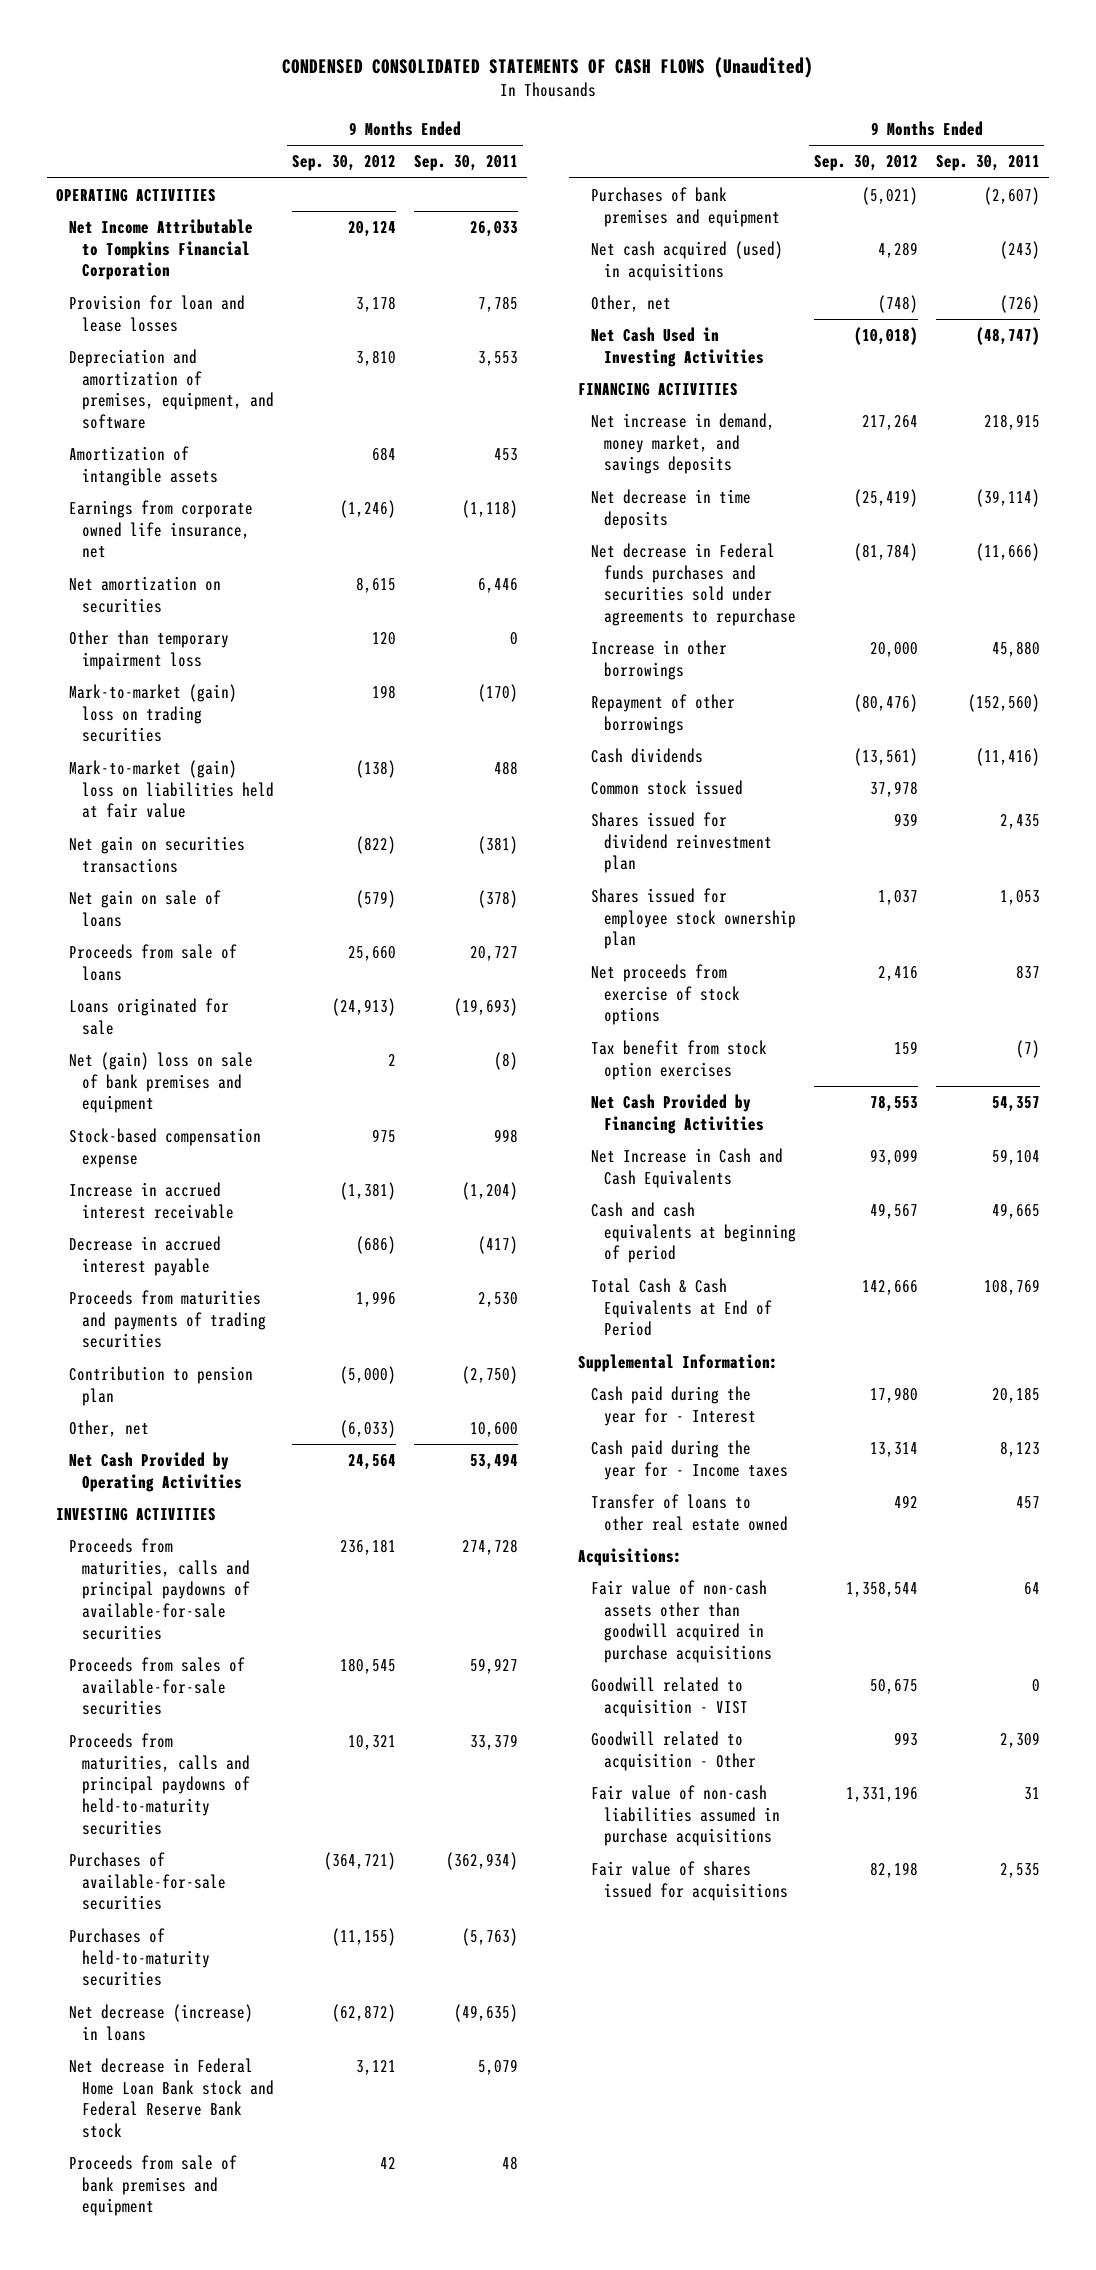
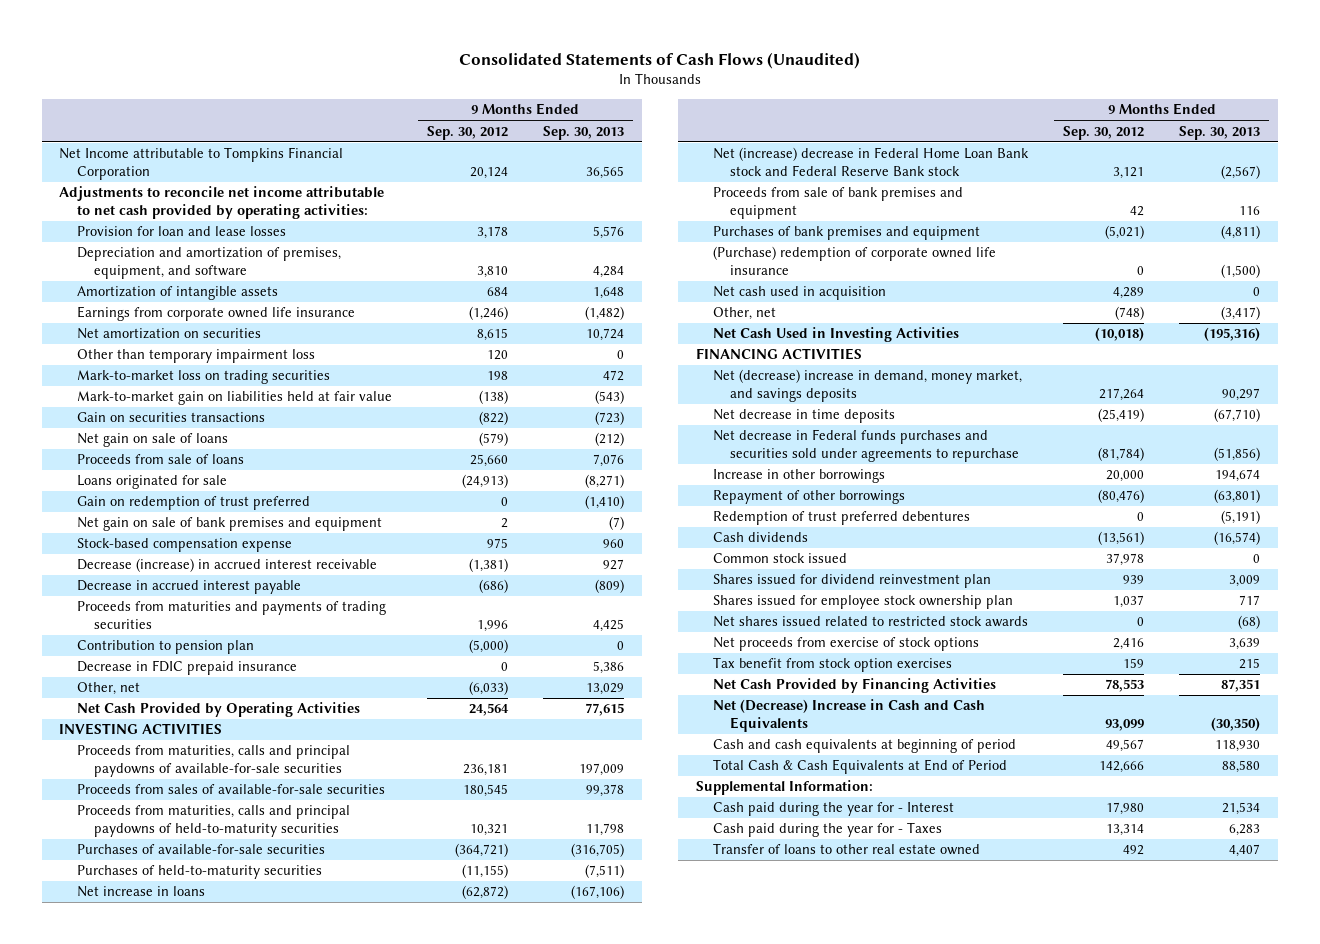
[282,57,814,79] CONDENSED CONSOLIDATED STATEMENTS OF CASH FLOWS (Unaudited) -> [458,51,860,69] Consolidated Statements of Cash Flows (Unaudited)
[414,155,519,172] Sep. 30, 2011 -> none
none -> [543,125,625,140] Sep. 30, 2013
[56,189,217,203] OPERATING ACTIVITIES -> none
[69,219,254,281] Net Income Attributable to Tompkins Financial Corporation -> [59,147,344,181] Net Income attributable to Tompkins Financial Corporation
none -> [59,186,385,220] Adjustments to reconcile net income attributable to net cash provided by operating activities:
[69,500,254,559] Earnings from corporate owned life insurance, net -> [76,306,355,322] Earnings from corporate owned life insurance
[69,684,238,743] Mark-to-market (gain) loss on trading securities -> [76,370,330,385] Mark-to-market loss on trading securities
[69,760,274,819] Mark-to-market (gain) loss on liabilities held at fair value -> [76,391,392,406] Mark-to-market gain on liabilities held at fair value
[69,836,246,873] Net gain on securities transactions -> [76,412,265,423] Gain on securities transactions
none -> [76,496,310,511] Gain on redemption of trust preferred
[69,1052,254,1114] Net (gain) loss on sale of bank premises and equipment -> [76,517,382,532] Net gain on sale of bank premises and equipment
[69,1182,234,1219] Increase in accrued interest receivable -> [76,558,377,573] Decrease (increase) in accrued interest receivable
none -> [76,660,297,676] Decrease in FDIC prepaid insurance
[69,2004,254,2041] Net decrease (increase) in loans -> [76,886,205,898] Net increase in loans
[69,2058,274,2138] Net decrease in Federal Home Loan Bank stock and Federal Reserve Bank stock -> [713,147,1030,177] Net (increase) decrease in Federal Home Loan Bank stock and Federal Reserve Bank stock
none -> [713,246,997,276] (Purchase) redemption of corporate owned life insurance
[590,241,783,281] Net cash acquired (used) in acquisitions -> [713,286,887,301] Net cash used in acquisition
[590,413,775,475] Net increase in demand, money market, and savings deposits -> [713,369,1023,403] Net (decrease) increase in demand, money market, and savings deposits
none -> [713,511,971,526] Redemption of trust preferred debentures
none -> [713,616,1029,628] Net shares issued related to restricted stock awards
[590,1148,783,1188] Net Increase in Cash and Cash Equivalents -> [713,699,986,733] Net (Decrease) Increase in Cash and Cash Equivalents
[590,1440,788,1480] Cash paid during the year for - Income taxes -> [713,822,943,838] Cash paid during the year for - Taxes
[578,1548,683,1567] Acquisitions: -> none
[590,1580,772,1663] Fair value of non-cash assets other than goodwill acquired in purchase acquisitions -> none
[590,1677,748,1717] Goodwill related to acquisition - VIST -> none
[590,1731,756,1771] Goodwill related to acquisition - Other -> none
[590,1785,780,1847] Fair value of non-cash liabilities assumed in purchase acquisitions -> none
[590,1861,788,1901] Fair value of shares issued for acquisitions -> none

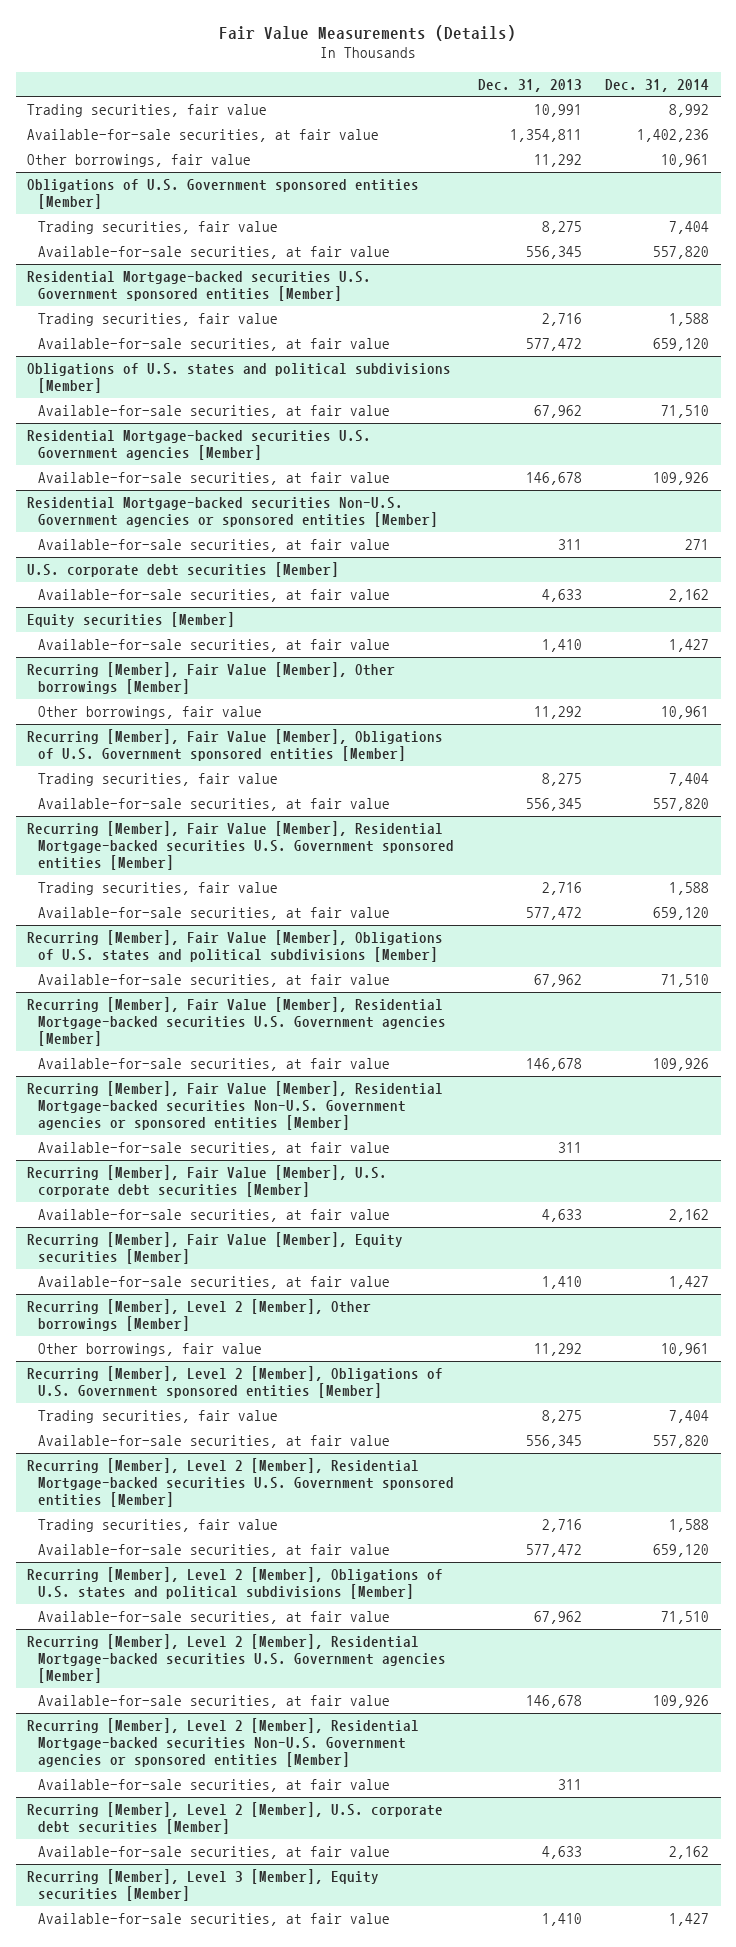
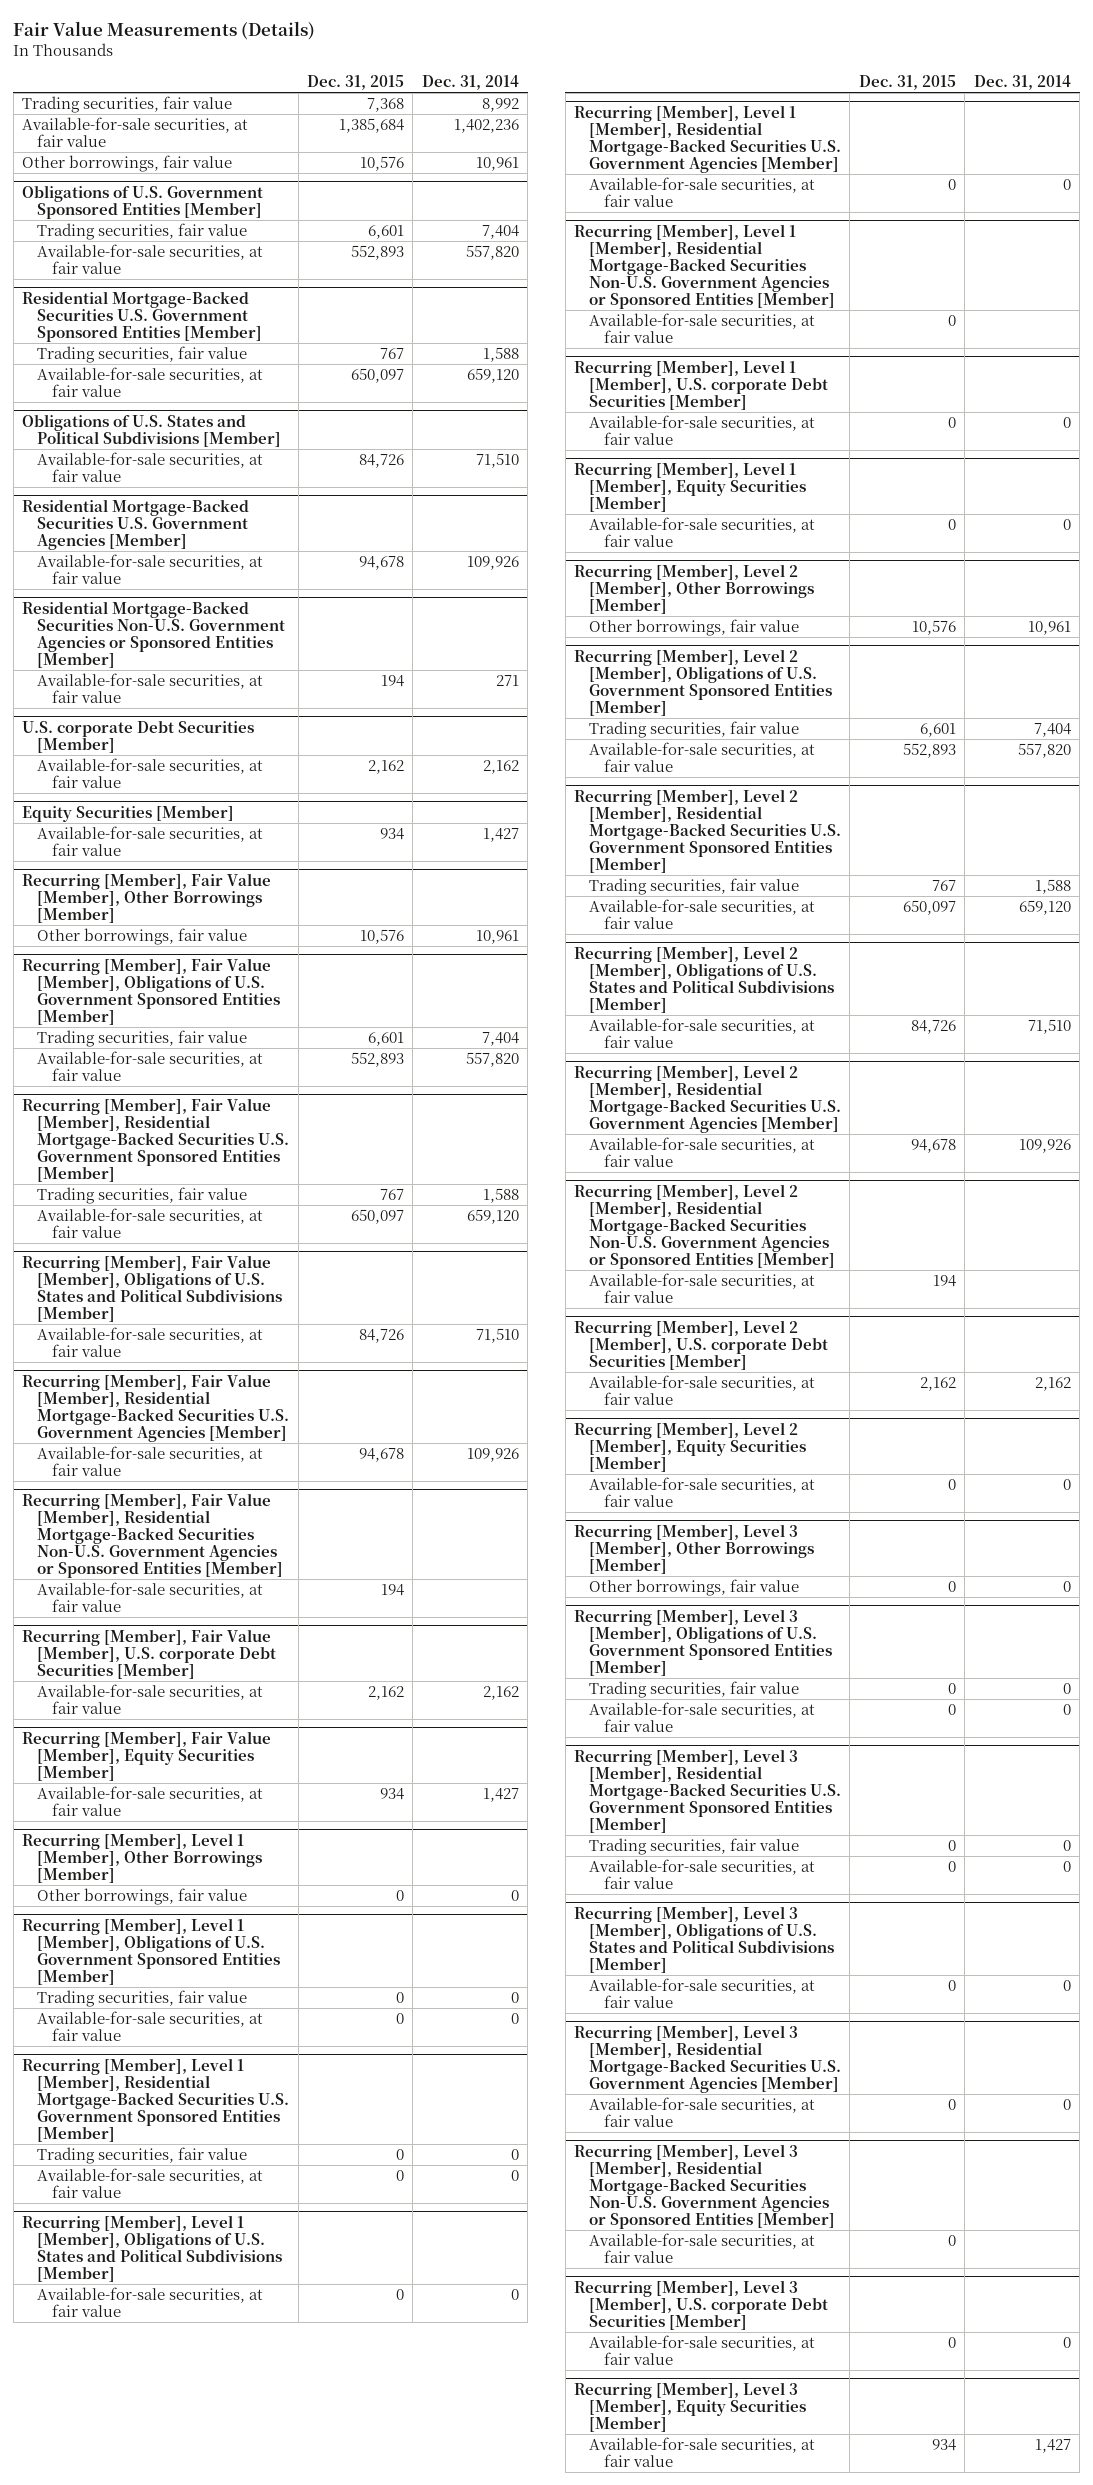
[477,78,582,92] Dec. 31, 2013 -> none
none -> [307,74,405,90] Dec. 31, 2015
[27,178,420,209] Obligations of U.S. Government sponsored entities [Member] -> [22,184,264,219] Obligations of U.S. Government Sponsored Entities [Member]
[27,270,372,301] Residential Mortgage-backed securities U.S. Government sponsored entities [Member] -> [22,290,263,342] Residential Mortgage-Backed Securities U.S. Government Sponsored Entities [Member]
[27,362,452,393] Obligations of U.S. states and political subdivisions [Member] -> [22,413,282,447] Obligations of U.S. States and Political Subdivisions [Member]
[27,429,372,460] Residential Mortgage-backed securities U.S. Government agencies [Member] -> [22,498,250,550] Residential Mortgage-Backed Securities U.S. Government Agencies [Member]
[27,496,439,527] Residential Mortgage-backed securities Non-U.S. Government agencies or sponsored entities [Member] -> [22,600,286,669] Residential Mortgage-Backed Securities Non-U.S. Government Agencies or Sponsored Entities [Member]
[27,561,340,577] U.S. corporate debt securities [Member] -> [22,720,255,753] U.S. corporate Debt Securities [Member]
[27,611,236,627] Equity securities [Member] -> [22,805,235,822] Equity Securities [Member]
[27,661,396,694] Recurring [Member], Fair Value [Member], Other borrowings [Member] -> [22,872,272,923] Recurring [Member], Fair Value [Member], Other Borrowings [Member]
[27,728,444,761] Recurring [Member], Fair Value [Member], Obligations of U.S. Government sponsored entities [Member] -> [22,957,281,1026] Recurring [Member], Fair Value [Member], Obligations of U.S. Government Sponsored Entities [Member]
[27,820,455,870] Recurring [Member], Fair Value [Member], Residential Mortgage-backed securities U.S. Government sponsored entities [Member] -> [22,1097,290,1183] Recurring [Member], Fair Value [Member], Residential Mortgage-Backed Securities U.S. Government Sponsored Entities [Member]
[27,929,444,962] Recurring [Member], Fair Value [Member], Obligations of U.S. states and political subdivisions [Member] -> [22,1254,283,1323] Recurring [Member], Fair Value [Member], Obligations of U.S. States and Political Subdivisions [Member]
[27,996,447,1046] Recurring [Member], Fair Value [Member], Residential Mortgage-backed securities U.S. Government agencies [Member] -> [22,1373,290,1443] Recurring [Member], Fair Value [Member], Residential Mortgage-Backed Securities U.S. Government Agencies [Member]
[27,1080,444,1130] Recurring [Member], Fair Value [Member], Residential Mortgage-backed securities Non-U.S. Government agencies or sponsored entities [Member] -> [22,1492,284,1579] Recurring [Member], Fair Value [Member], Residential Mortgage-Backed Securities Non-U.S. Government Agencies or Sponsored Entities [Member]
[27,1164,388,1197] Recurring [Member], Fair Value [Member], U.S. corporate debt securities [Member] -> [22,1628,277,1679] Recurring [Member], Fair Value [Member], U.S. corporate Debt Securities [Member]
[27,1231,404,1264] Recurring [Member], Fair Value [Member], Equity securities [Member] -> [22,1730,272,1781] Recurring [Member], Fair Value [Member], Equity Securities [Member]
none -> [22,1832,263,1883] Recurring [Member], Level 1 [Member], Other Borrowings [Member]
none -> [37,1887,248,1905] Other borrowings, fair value
none -> [22,1917,281,1986] Recurring [Member], Level 1 [Member], Obligations of U.S. Government Sponsored Entities [Member]
none -> [37,1989,248,2007] Trading securities, fair value
none -> [37,2010,264,2042] Available-for-sale securities, at fair value
none -> [22,2057,290,2143] Recurring [Member], Level 1 [Member], Residential Mortgage-Backed Securities U.S. Government Sponsored Entities [Member]
none -> [37,2146,248,2164] Trading securities, fair value
none -> [37,2167,264,2199] Available-for-sale securities, at fair value
none -> [22,2214,283,2283] Recurring [Member], Level 1 [Member], Obligations of U.S. States and Political Subdivisions [Member]
none -> [37,2286,264,2318] Available-for-sale securities, at fair value
none -> [573,104,841,174] Recurring [Member], Level 1 [Member], Residential Mortgage-Backed Securities U.S. Government Agencies [Member]
none -> [588,176,815,208] Available-for-sale securities, at fair value
none -> [573,223,835,310] Recurring [Member], Level 1 [Member], Residential Mortgage-Backed Securities Non-U.S. Government Agencies or Sponsored Entities [Member]
none -> [588,312,815,344] Available-for-sale securities, at fair value
none -> [573,359,828,410] Recurring [Member], Level 1 [Member], U.S. corporate Debt Securities [Member]
none -> [588,414,815,446] Available-for-sale securities, at fair value
none -> [573,461,806,512] Recurring [Member], Level 1 [Member], Equity Securities [Member]
none -> [588,516,815,548] Available-for-sale securities, at fair value
[27,1298,372,1331] Recurring [Member], Level 2 [Member], Other borrowings [Member] -> [573,563,814,614] Recurring [Member], Level 2 [Member], Other Borrowings [Member]
[27,1365,444,1398] Recurring [Member], Level 2 [Member], Obligations of U.S. Government sponsored entities [Member] -> [573,648,832,717] Recurring [Member], Level 2 [Member], Obligations of U.S. Government Sponsored Entities [Member]
[27,1457,455,1507] Recurring [Member], Level 2 [Member], Residential Mortgage-backed securities U.S. Government sponsored entities [Member] -> [573,788,841,874] Recurring [Member], Level 2 [Member], Residential Mortgage-Backed Securities U.S. Government Sponsored Entities [Member]
[27,1566,444,1599] Recurring [Member], Level 2 [Member], Obligations of U.S. states and political subdivisions [Member] -> [573,945,834,1014] Recurring [Member], Level 2 [Member], Obligations of U.S. States and Political Subdivisions [Member]
[27,1633,447,1683] Recurring [Member], Level 2 [Member], Residential Mortgage-backed securities U.S. Government agencies [Member] -> [573,1064,841,1134] Recurring [Member], Level 2 [Member], Residential Mortgage-Backed Securities U.S. Government Agencies [Member]
[27,1717,420,1767] Recurring [Member], Level 2 [Member], Residential Mortgage-backed securities Non-U.S. Government agencies or sponsored entities [Member] -> [573,1183,835,1270] Recurring [Member], Level 2 [Member], Residential Mortgage-Backed Securities Non-U.S. Government Agencies or Sponsored Entities [Member]
[27,1801,444,1834] Recurring [Member], Level 2 [Member], U.S. corporate debt securities [Member] -> [573,1319,828,1370] Recurring [Member], Level 2 [Member], U.S. corporate Debt Securities [Member]
none -> [573,1421,806,1472] Recurring [Member], Level 2 [Member], Equity Securities [Member]
none -> [588,1476,815,1508] Available-for-sale securities, at fair value
none -> [573,1523,814,1574] Recurring [Member], Level 3 [Member], Other Borrowings [Member]
none -> [588,1578,799,1596] Other borrowings, fair value
none -> [573,1608,832,1677] Recurring [Member], Level 3 [Member], Obligations of U.S. Government Sponsored Entities [Member]
none -> [588,1680,799,1698] Trading securities, fair value
none -> [588,1701,815,1733] Available-for-sale securities, at fair value
none -> [573,1748,841,1834] Recurring [Member], Level 3 [Member], Residential Mortgage-Backed Securities U.S. Government Sponsored Entities [Member]
none -> [588,1837,799,1855] Trading securities, fair value
none -> [588,1858,815,1890] Available-for-sale securities, at fair value
none -> [573,1905,834,1974] Recurring [Member], Level 3 [Member], Obligations of U.S. States and Political Subdivisions [Member]
none -> [588,1977,815,2009] Available-for-sale securities, at fair value
none -> [573,2024,841,2094] Recurring [Member], Level 3 [Member], Residential Mortgage-Backed Securities U.S. Government Agencies [Member]
none -> [588,2096,815,2128] Available-for-sale securities, at fair value
none -> [573,2143,835,2230] Recurring [Member], Level 3 [Member], Residential Mortgage-Backed Securities Non-U.S. Government Agencies or Sponsored Entities [Member]
none -> [588,2232,815,2264] Available-for-sale securities, at fair value
none -> [573,2279,828,2330] Recurring [Member], Level 3 [Member], U.S. corporate Debt Securities [Member]
none -> [588,2334,815,2366] Available-for-sale securities, at fair value
[27,1868,380,1901] Recurring [Member], Level 3 [Member], Equity securities [Member] -> [573,2381,806,2432] Recurring [Member], Level 3 [Member], Equity Securities [Member]

